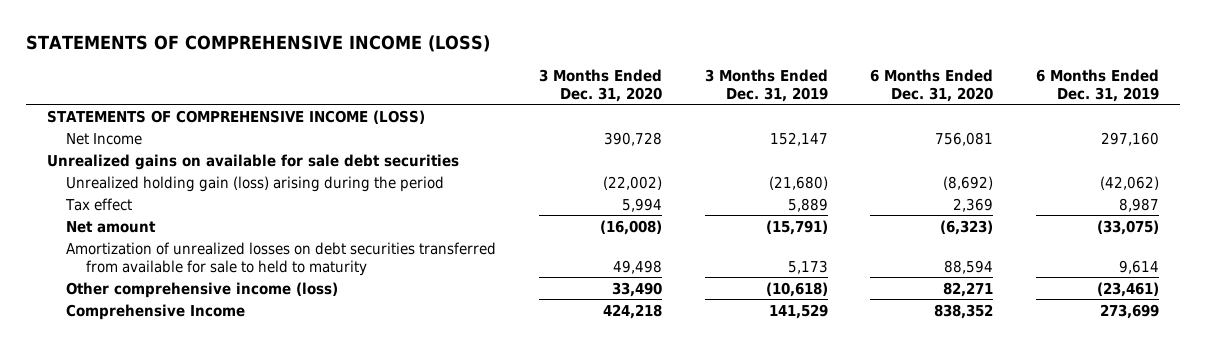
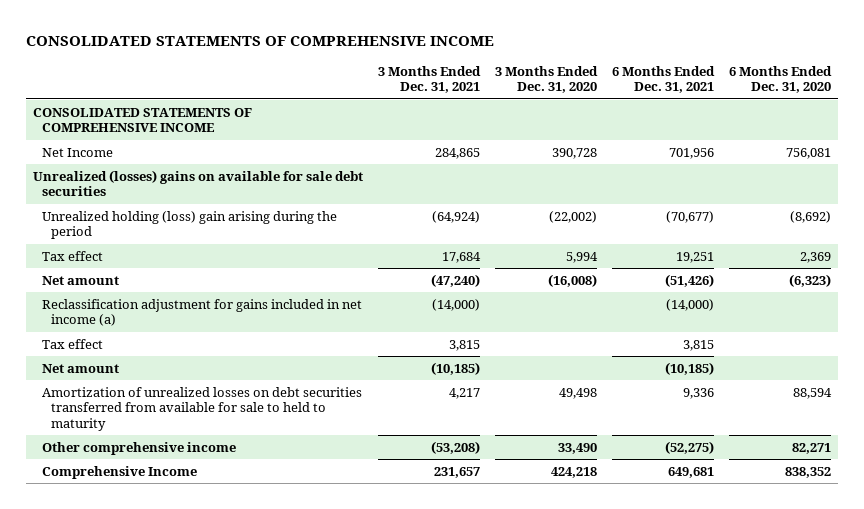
[25,35,490,53] STATEMENTS OF COMPREHENSIVE INCOME (LOSS) -> [25,35,494,46] CONSOLIDATED STATEMENTS OF COMPREHENSIVE INCOME
[704,69,828,102] 3 Months Ended Dec. 31, 2019 -> none
[1035,69,1159,102] 6 Months Ended Dec. 31, 2019 -> none
none -> [378,65,482,94] 3 Months Ended Dec. 31, 2021
none -> [611,65,715,94] 6 Months Ended Dec. 31, 2021
[46,109,425,124] STATEMENTS OF COMPREHENSIVE INCOME (LOSS) -> [33,107,253,133] CONSOLIDATED STATEMENTS OF COMPREHENSIVE INCOME
[46,153,459,170] Unrealized gains on available for sale debt securities -> [33,169,364,197] Unrealized (losses) gains on available for sale debt securities
[66,175,445,192] Unrealized holding gain (loss) arising during the period -> [42,210,338,240] Unrealized holding (loss) gain arising during the period
none -> [42,298,363,327] Reclassification adjustment for gains included in net income (a)
none -> [42,338,104,349] Tax effect
none -> [42,363,120,373] Net amount
[66,281,339,298] Other comprehensive income (loss) -> [42,441,237,455] Other comprehensive income

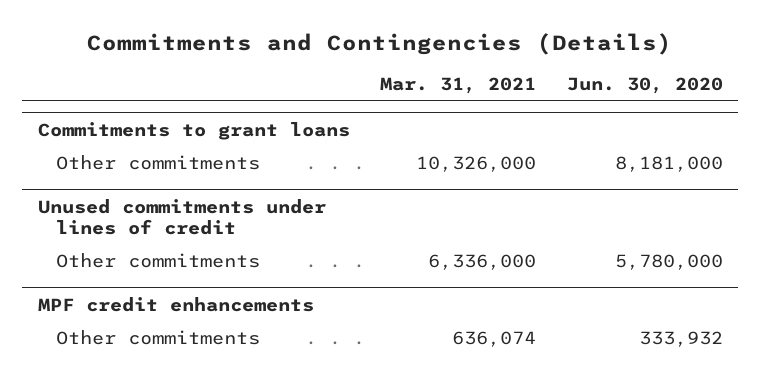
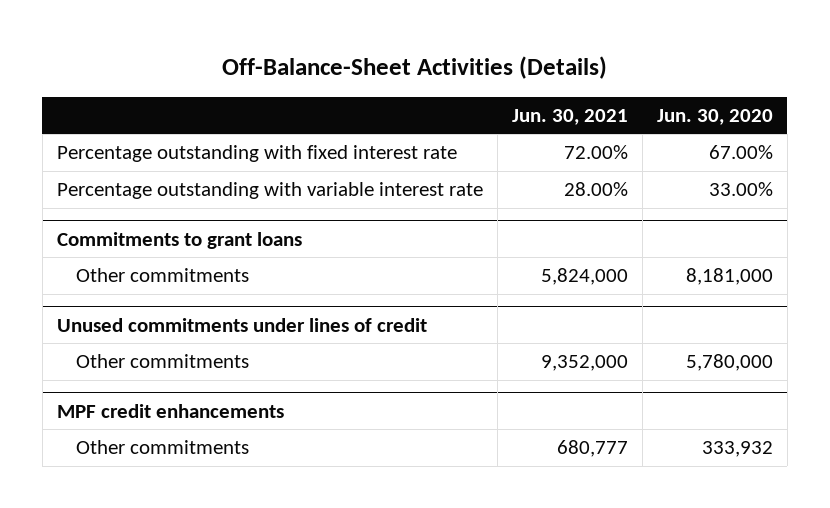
[87,32,673,55] Commitments and Contingencies (Details) -> [221,56,607,80] Off-Balance-Sheet Activities (Details)
[380,77,537,95] Mar. 31, 2021 -> none
none -> [511,108,628,125] Jun. 30, 2021
none -> [56,145,457,163] Percentage outstanding with fixed interest rate
none -> [56,182,483,200] Percentage outstanding with variable interest rate

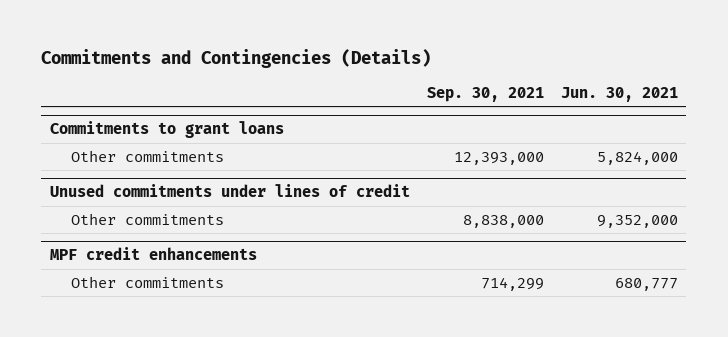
[221,56,607,80] Off-Balance-Sheet Activities (Details) -> [41,49,432,69] Commitments and Contingencies (Details)
[656,108,773,125] Jun. 30, 2020 -> none
none -> [426,86,544,102] Sep. 30, 2021
[56,145,457,163] Percentage outstanding with fixed interest rate -> none
[56,182,483,200] Percentage outstanding with variable interest rate -> none

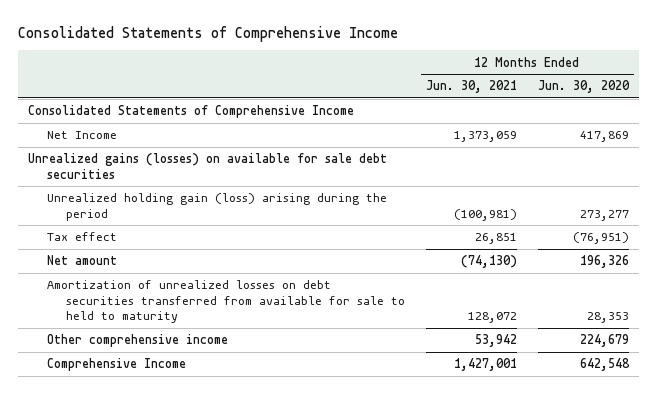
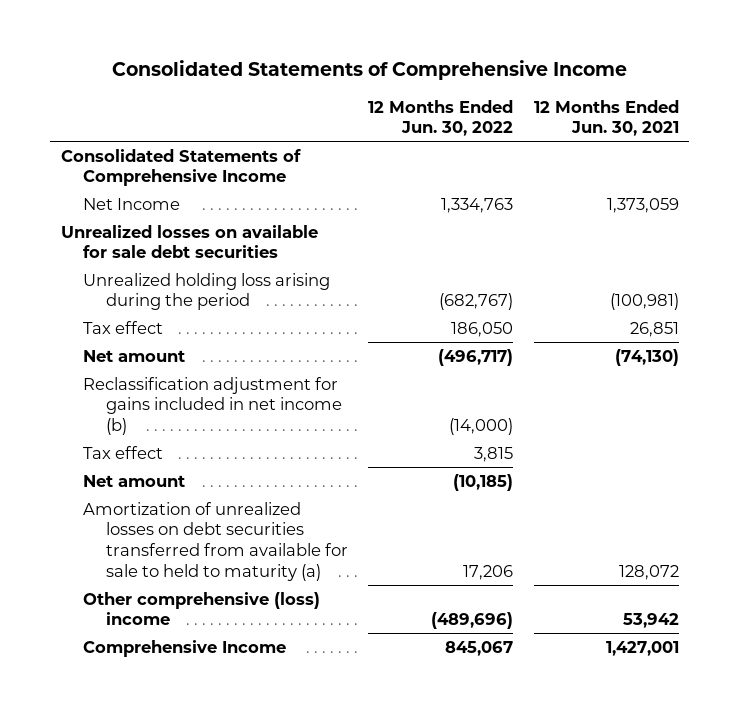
[537,80,630,94] Jun. 30, 2020 -> none
none -> [368,99,514,137] 12 Months Ended Jun. 30, 2022
[28,153,388,179] Unrealized gains (losses) on available for sale debt securities -> [60,224,318,259] Unrealized losses on available for sale debt securities
[47,193,388,221] Unrealized holding gain (loss) arising during the period -> [83,272,331,311] Unrealized holding loss arising during the period
none -> [83,376,343,436] Reclassification adjustment for gains included in net income (b)
none -> [83,445,164,459] Tax effect
none -> [83,474,186,487] Net amount
[47,280,406,324] Amortization of unrealized losses on debt securities transferred from available for sale to held to maturity -> [83,501,349,581] Amortization of unrealized losses on debt securities transferred from available for sale to held to maturity (a)
[47,334,229,348] Other comprehensive income -> [83,591,321,626] Other comprehensive (loss) income

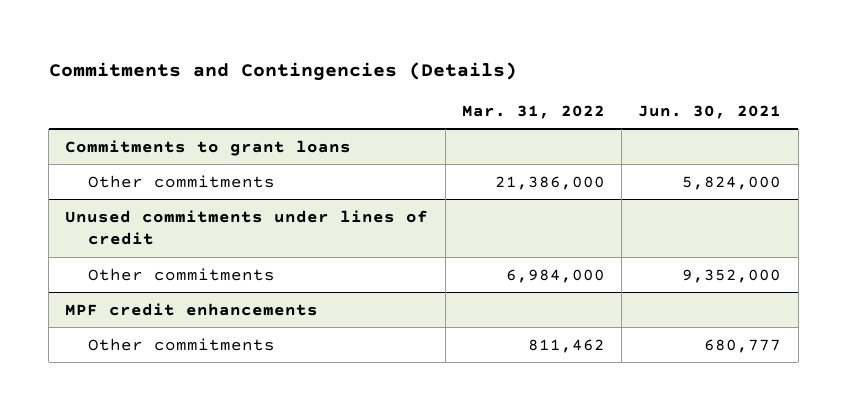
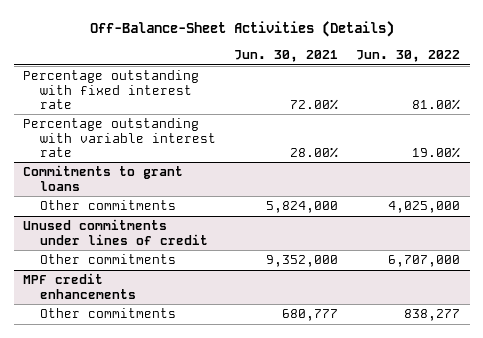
[48,61,517,81] Commitments and Contingencies (Details) -> [89,20,394,37] Off-Balance-Sheet Activities (Details)
[461,105,605,120] Mar. 31, 2022 -> none
none -> [356,50,461,63] Jun. 30, 2022
none -> [22,70,199,109] Percentage outstanding with fixed interest rate
none -> [22,118,216,157] Percentage outstanding with variable interest rate

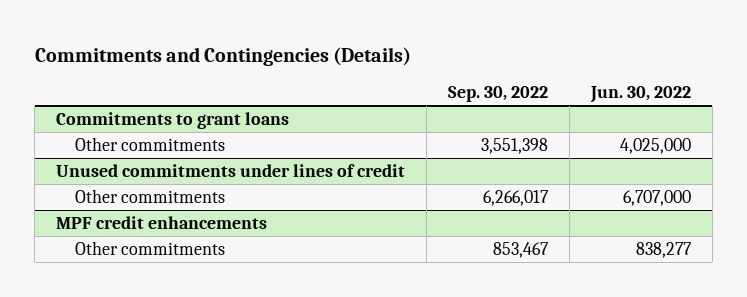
[89,20,394,37] Off-Balance-Sheet Activities (Details) -> [34,46,411,66] Commitments and Contingencies (Details)
[233,50,338,63] Jun. 30, 2021 -> none
none -> [448,86,549,103] Sep. 30, 2022
[22,70,199,109] Percentage outstanding with fixed interest rate -> none
[22,118,216,157] Percentage outstanding with variable interest rate -> none

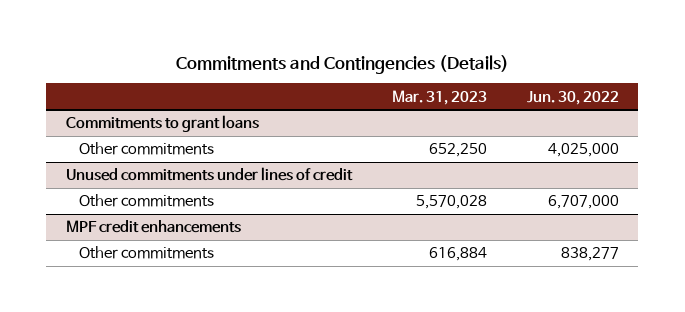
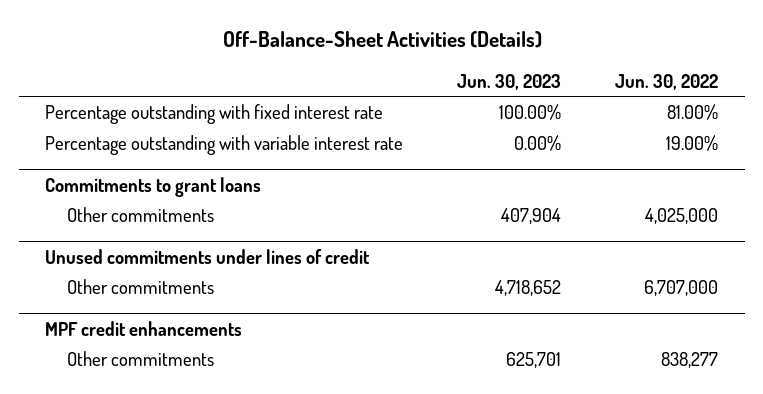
[176,54,510,74] Commitments and Contingencies (Details) -> [222,31,542,49] Off-Balance-Sheet Activities (Details)
[391,89,487,105] Mar. 31, 2023 -> none
none -> [457,73,562,90] Jun. 30, 2023
none -> [45,104,384,125] Percentage outstanding with fixed interest rate
none -> [45,135,404,156] Percentage outstanding with variable interest rate

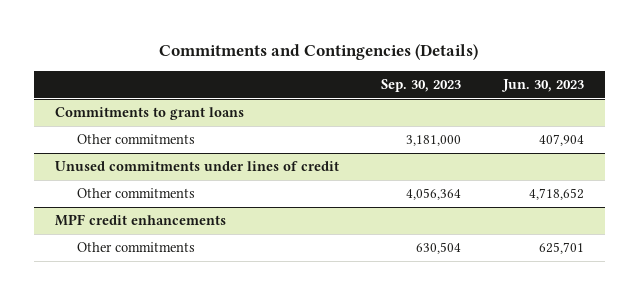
[222,31,542,49] Off-Balance-Sheet Activities (Details) -> [159,44,479,61] Commitments and Contingencies (Details)
[614,73,718,90] Jun. 30, 2022 -> none
none -> [380,78,461,92] Sep. 30, 2023
[45,104,384,125] Percentage outstanding with fixed interest rate -> none
[45,135,404,156] Percentage outstanding with variable interest rate -> none

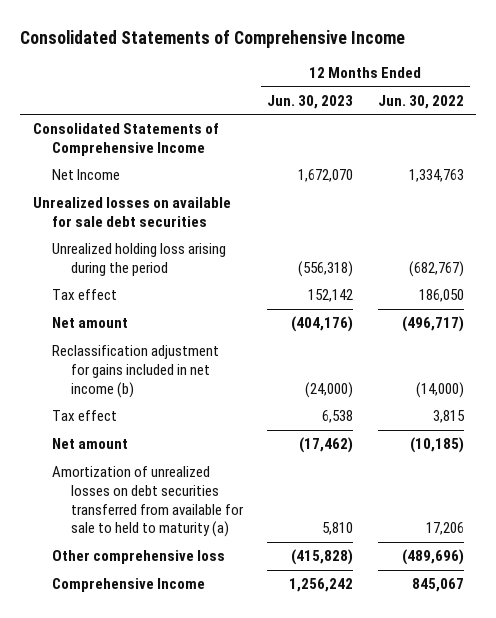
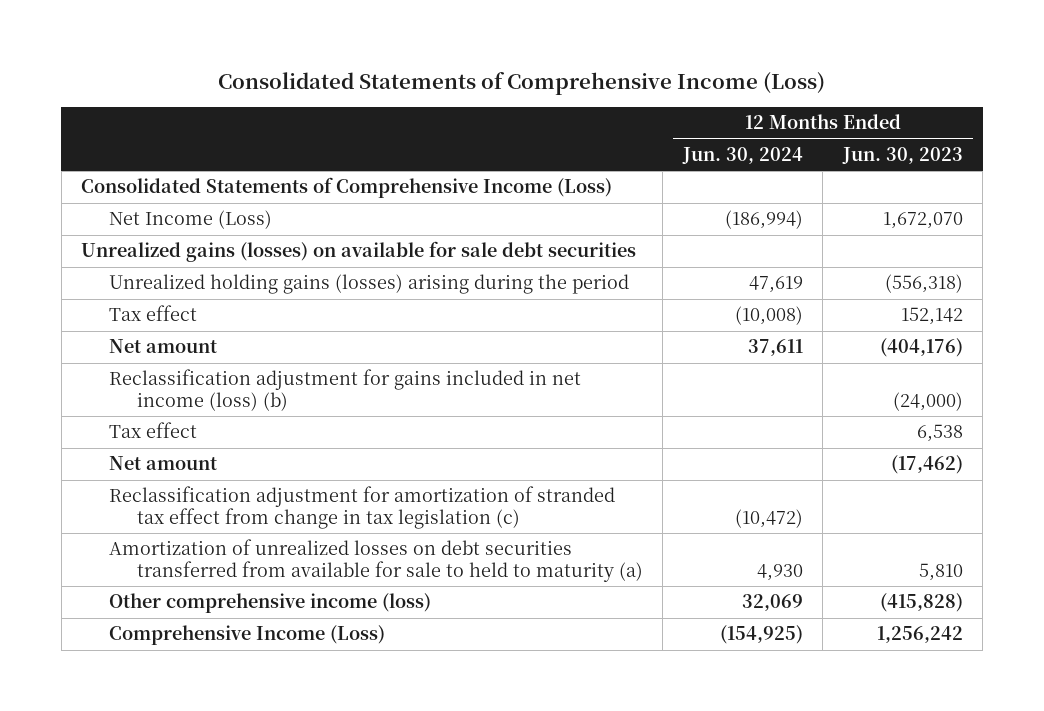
[20,29,406,48] Consolidated Statements of Comprehensive Income -> [218,72,826,96] Consolidated Statements of Comprehensive Income (Loss)
[377,94,464,109] Jun. 30, 2022 -> none
none -> [681,147,803,165] Jun. 30, 2024
[32,123,219,156] Consolidated Statements of Comprehensive Income -> [81,177,613,199] Consolidated Statements of Comprehensive Income (Loss)
[51,169,120,181] Net Income -> [109,210,273,230] Net Income (Loss)
[32,197,231,227] Unrealized losses on available for sale debt securities -> [81,241,637,263] Unrealized gains (losses) on available for sale debt securities
[51,243,226,276] Unrealized holding loss arising during the period -> [109,274,630,295] Unrealized holding gains (losses) arising during the period
[51,345,219,398] Reclassification adjustment for gains included in net income (b) -> [109,369,582,412] Reclassification adjustment for gains included in net income (loss) (b)
none -> [109,486,616,530] Reclassification adjustment for amortization of stranded tax effect from change in tax legislation (c)
[51,550,225,565] Other comprehensive loss -> [109,593,432,614] Other comprehensive income (loss)
[51,578,205,593] Comprehensive Income -> [109,625,386,646] Comprehensive Income (Loss)

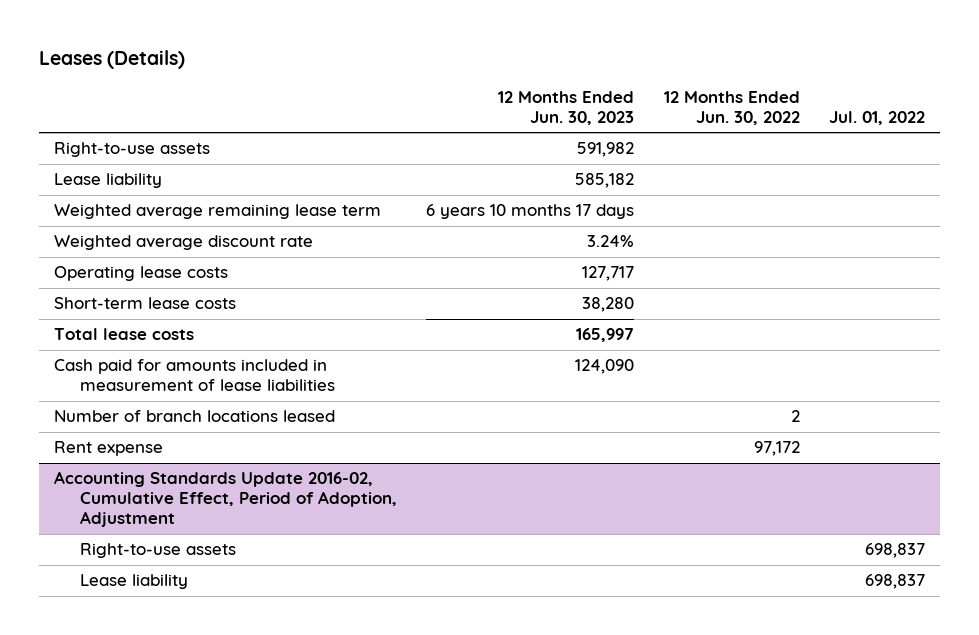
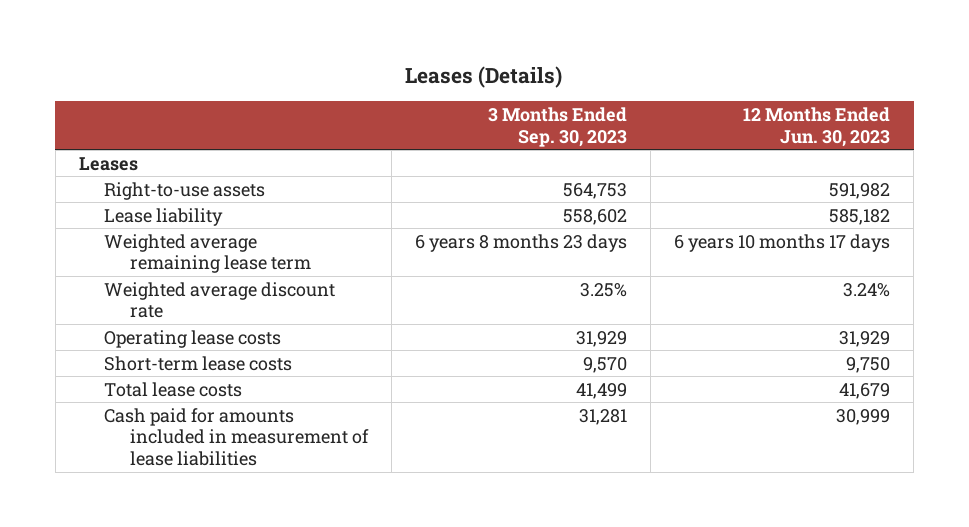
[663,91,800,126] 12 Months Ended Jun. 30, 2022 -> none
[829,111,926,126] Jul. 01, 2022 -> none
none -> [487,107,627,147] 3 Months Ended Sep. 30, 2023
none -> [78,156,138,171] Leases
[53,410,335,423] Number of branch locations leased -> none
[53,441,163,457] Rent expense -> none
[53,471,397,528] Accounting Standards Update 2016-02, Cumulative Effect, Period of Adoption, Adjustment -> none
[79,543,236,559] Right-to-use assets -> none
[79,574,188,590] Lease liability -> none
[582,266,635,282] 127,717 -> [839,330,891,347] 31,929
[582,297,635,313] 38,280 -> [846,356,891,373] 9,750
[576,328,635,343] 165,997 -> [839,382,891,399] 41,679
[575,359,635,375] 124,090 -> [836,408,891,425] 30,999

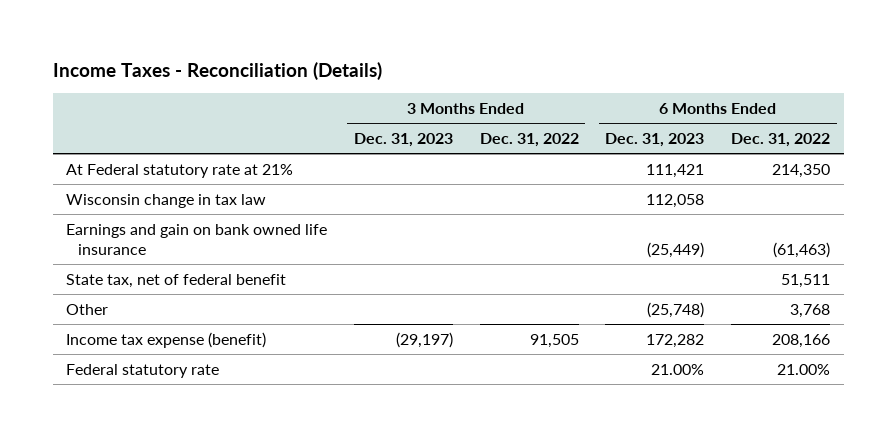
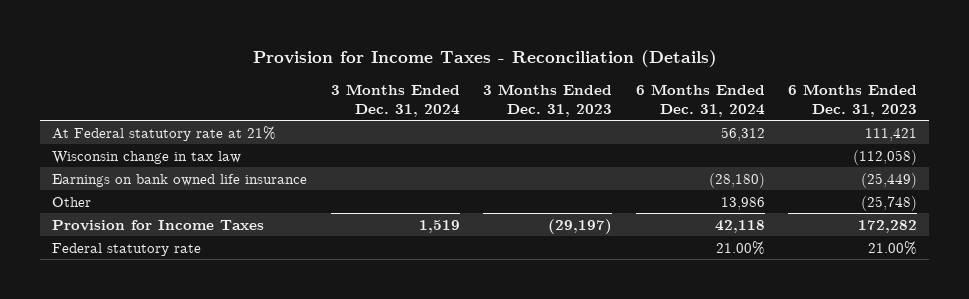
[52,62,382,81] Income Taxes - Reconciliation (Details) -> [252,50,717,68] Provision for Income Taxes - Reconciliation (Details)
[479,133,579,148] Dec. 31, 2022 -> none
[731,133,831,148] Dec. 31, 2022 -> none
none -> [330,83,460,117] 3 Months Ended Dec. 31, 2024
none -> [635,83,765,117] 6 Months Ended Dec. 31, 2024
[66,273,287,288] State tax, net of federal benefit -> none
[646,193,705,208] 112,058 -> [853,149,918,165] (112,058)
[66,223,328,255] Earnings and gain on bank owned life insurance -> [52,173,308,187] Earnings on bank owned life insurance
[66,331,267,348] Income tax expense (benefit) -> [52,219,265,231] Provision for Income Taxes

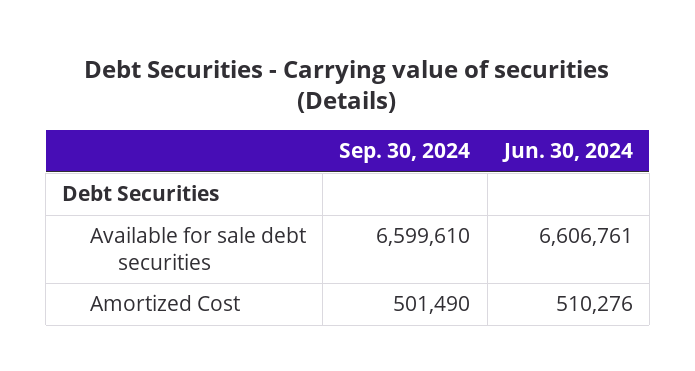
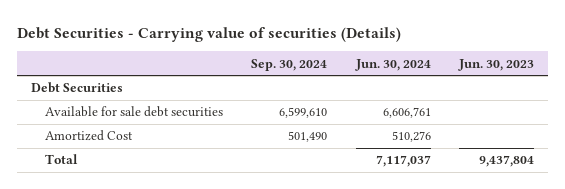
none -> [457,58,534,71] Jun. 30, 2023
none -> [44,154,78,165] Total

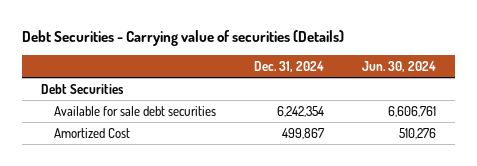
[251,58,328,71] Sep. 30, 2024 -> none
[457,58,534,71] Jun. 30, 2023 -> none
none -> [254,61,325,73] Dec. 31, 2024
[44,154,78,165] Total -> none

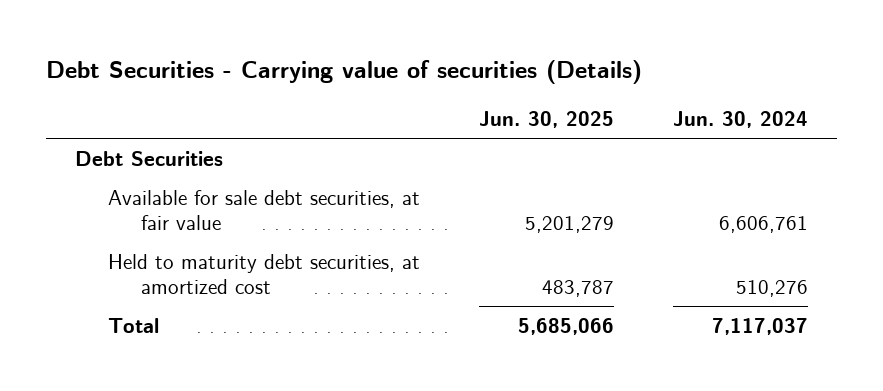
[254,61,325,73] Dec. 31, 2024 -> none
none -> [478,111,614,129] Jun. 30, 2025
[54,105,217,116] Available for sale debt securities -> [107,189,420,231] Available for sale debt securities, at fair value
[54,127,131,138] Amortized Cost -> [107,253,420,295] Held to maturity debt securities, at amortized cost
none -> [107,317,159,333] Total

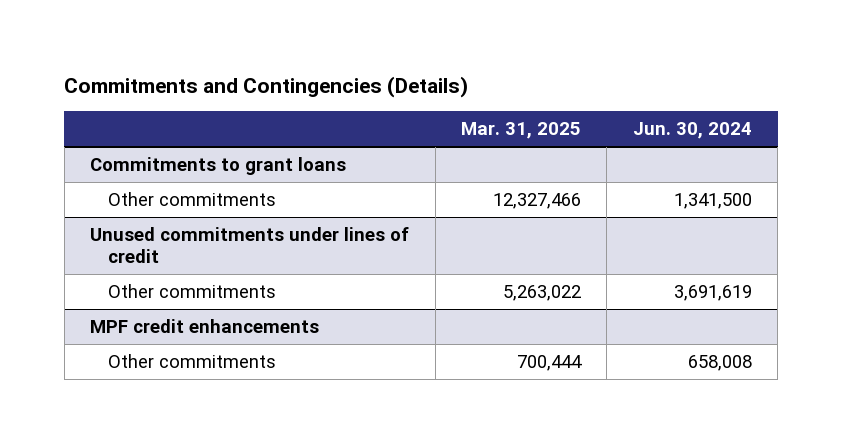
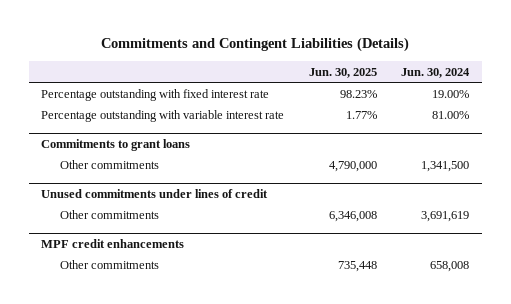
[64,76,469,99] Commitments and Contingencies (Details) -> [101,37,410,53] Commitments and Contingent Liabilities (Details)
[461,122,582,140] Mar. 31, 2025 -> none
none -> [308,67,377,78] Jun. 30, 2025
none -> [41,88,270,101] Percentage outstanding with fixed interest rate
none -> [41,109,285,122] Percentage outstanding with variable interest rate

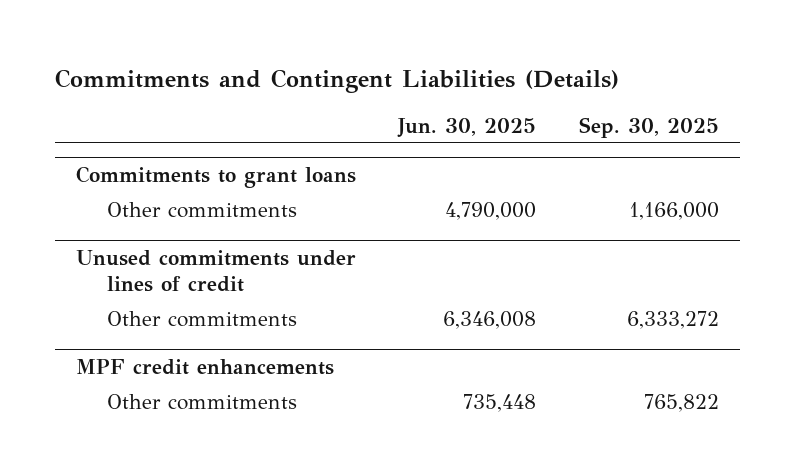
[401,67,471,78] Jun. 30, 2024 -> none
none -> [578,116,719,138] Sep. 30, 2025
[41,88,270,101] Percentage outstanding with fixed interest rate -> none
[41,109,285,122] Percentage outstanding with variable interest rate -> none

